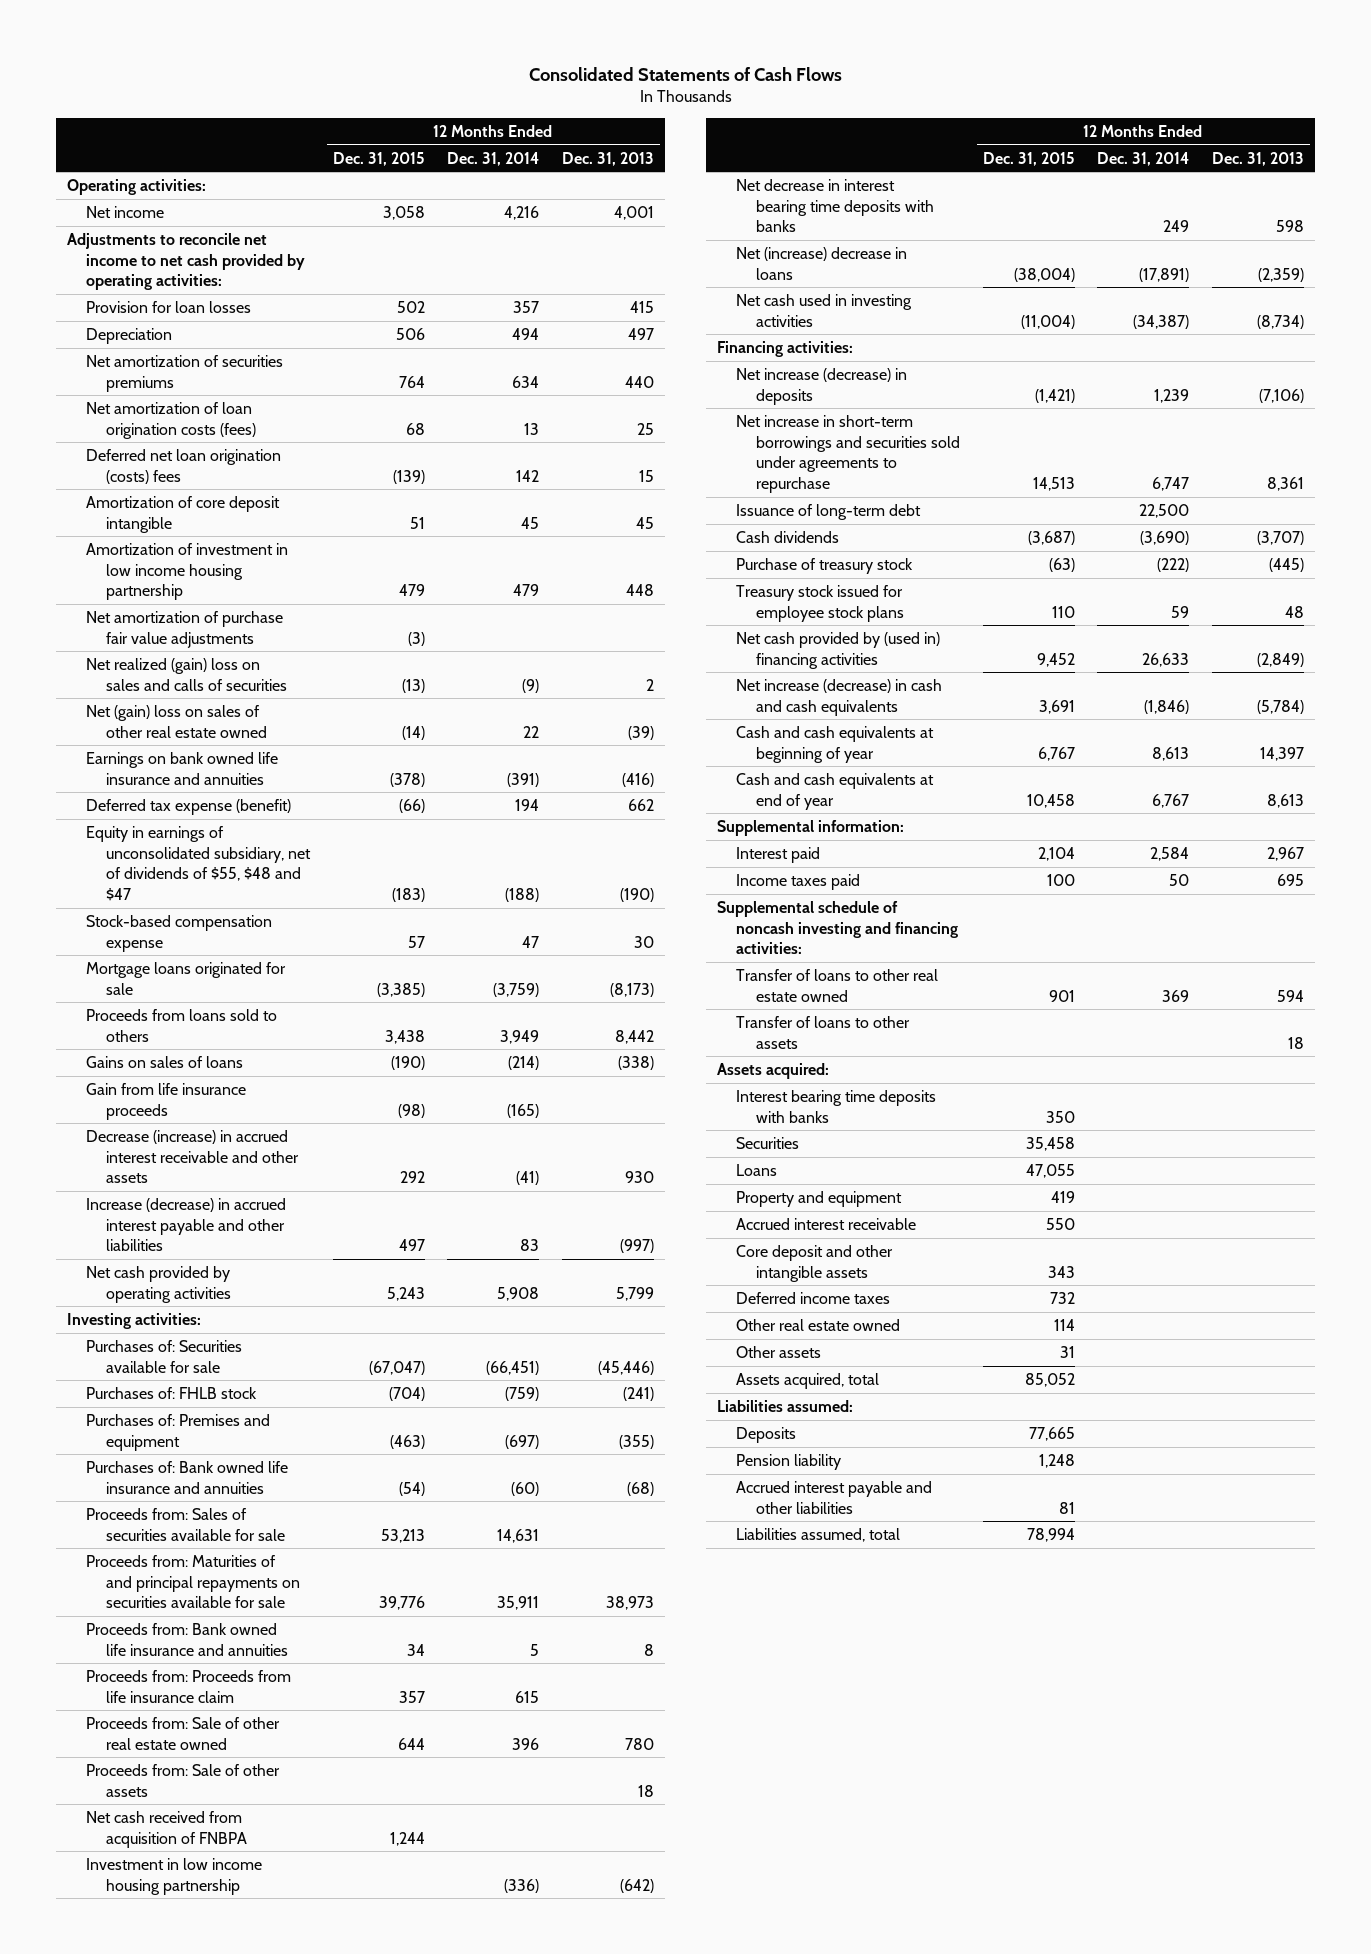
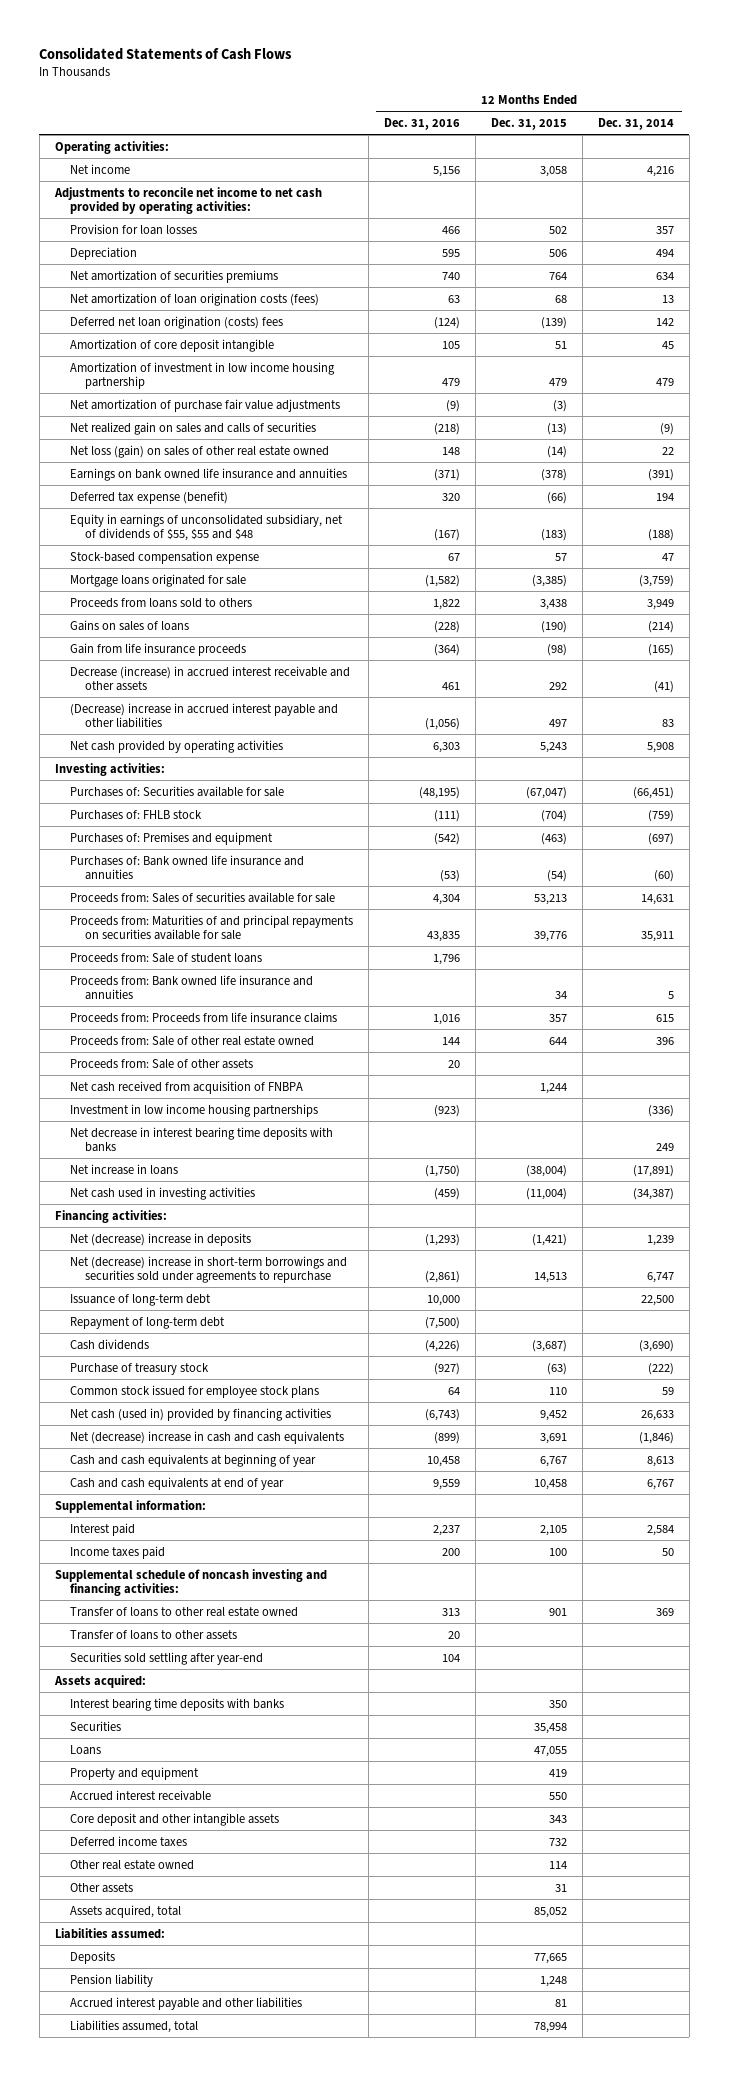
[562,151,655,166] Dec. 31, 2013 -> none
none -> [383,117,460,130] Dec. 31, 2016
[86,657,287,691] Net realized (gain) loss on sales and calls of securities -> [69,421,316,435] Net realized gain on sales and calls of securities
[86,704,267,738] Net (gain) loss on sales of other real estate owned -> [69,444,329,458] Net loss (gain) on sales of other real estate owned
[86,825,311,901] Equity in earnings of unconsolidated subsidiary, net of dividends of $55, $48 and $47 -> [69,513,343,542] Equity in earnings of unconsolidated subsidiary, net of dividends of $55, $55 and $48
[86,1197,287,1252] Increase (decrease) in accrued interest payable and other liabilities -> [69,702,338,729] (Decrease) increase in accrued interest payable and other liabilities
none -> [69,952,262,963] Proceeds from: Sale of student loans
[86,1669,292,1703] Proceeds from: Proceeds from life insurance claim -> [69,1011,337,1023] Proceeds from: Proceeds from life insurance claims
[86,1857,263,1895] Investment in low income housing partnership -> [69,1103,318,1117] Investment in low income housing partnerships
[736,246,908,280] Net (increase) decrease in loans -> [69,1163,178,1175] Net increase in loans
[736,367,908,405] Net increase (decrease) in deposits -> [69,1232,251,1246] Net (decrease) increase in deposits
[736,414,960,493] Net increase in short-term borrowings and securities sold under agreements to repurchase -> [69,1255,347,1284] Net (decrease) increase in short-term borrowings and securities sold under agreements to repurchase
none -> [69,1316,225,1329] Repayment of long-term debt
[736,584,904,622] Treasury stock issued for employee stock plans -> [69,1384,319,1398] Common stock issued for employee stock plans
[736,631,941,669] Net cash provided by (used in) financing activities -> [69,1407,331,1421] Net cash (used in) provided by financing activities
[736,678,943,716] Net increase (decrease) in cash and cash equivalents -> [69,1430,344,1444] Net (decrease) increase in cash and cash equivalents
[1037,846,1075,861] 2,104 -> [539,1524,567,1536] 2,105
none -> [69,1651,263,1665] Securities sold settling after year-end

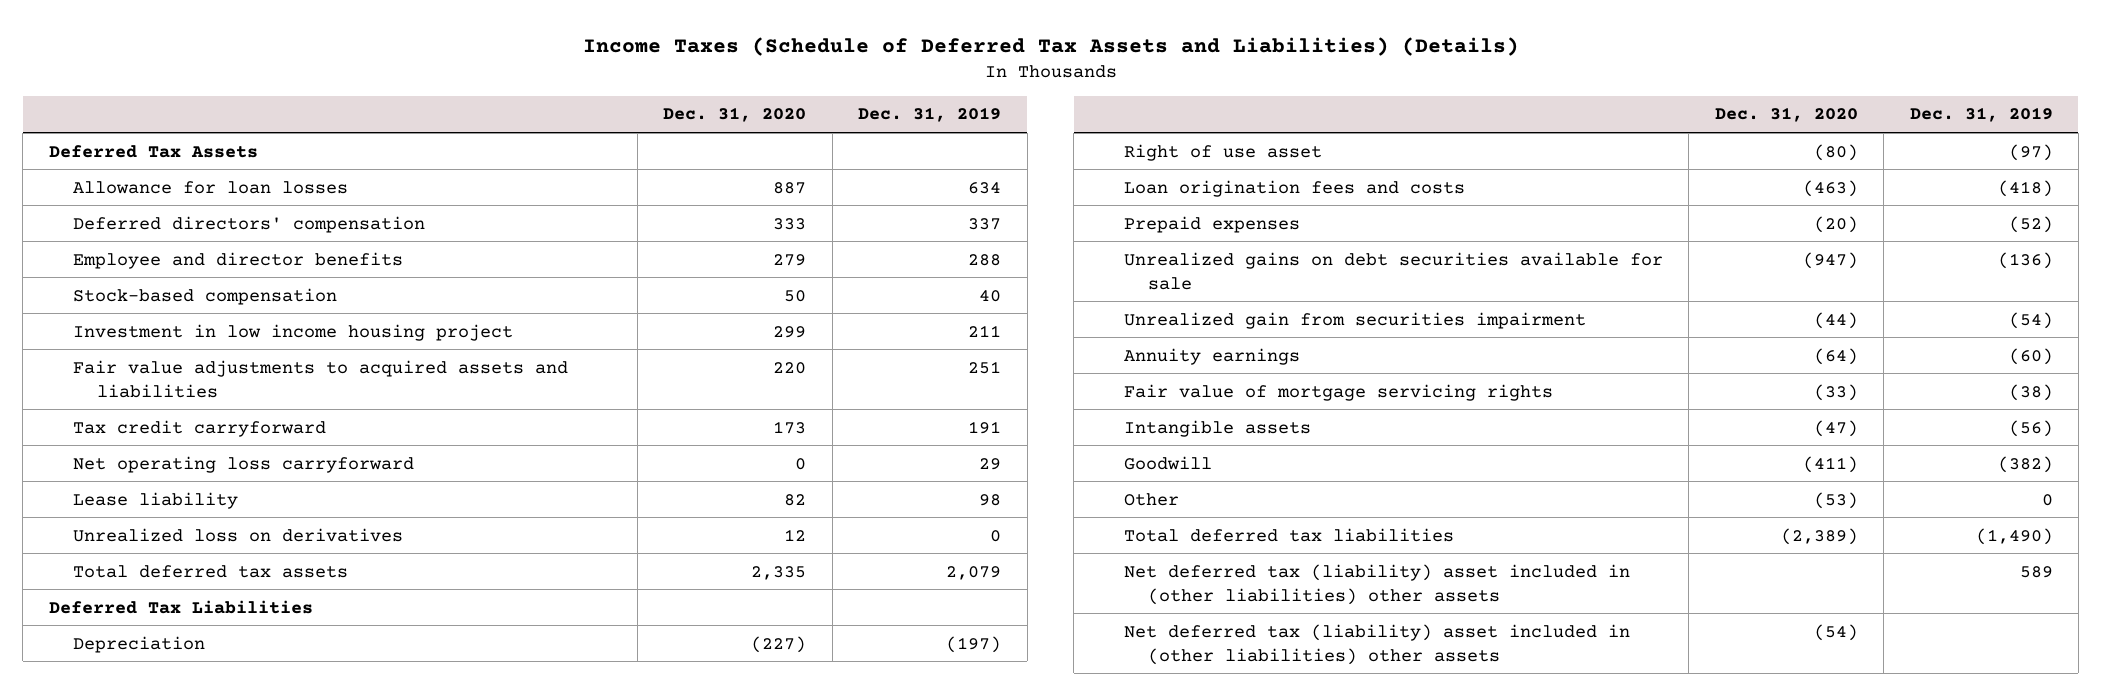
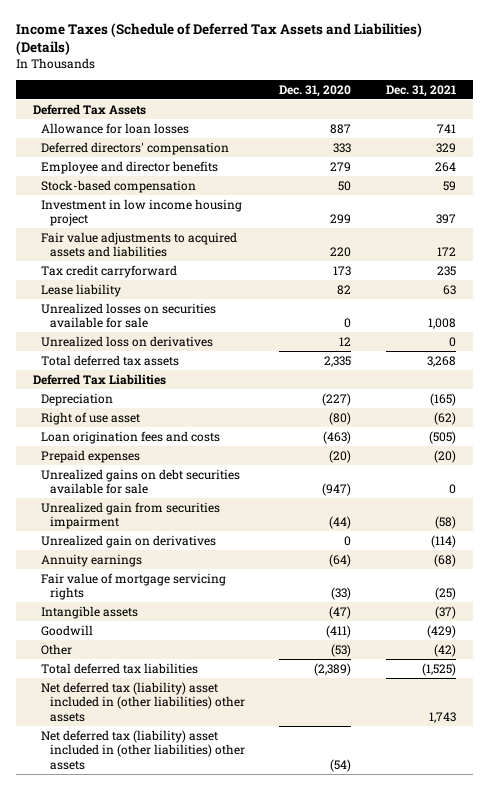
[858,107,1002,123] Dec. 31, 2019 -> none
none -> [385,84,456,97] Dec. 31, 2021
[72,455,414,473] Net operating loss carryforward -> none
none -> [41,302,217,329] Unrealized losses on securities available for sale
none -> [41,534,217,548] Unrealized gain on derivatives

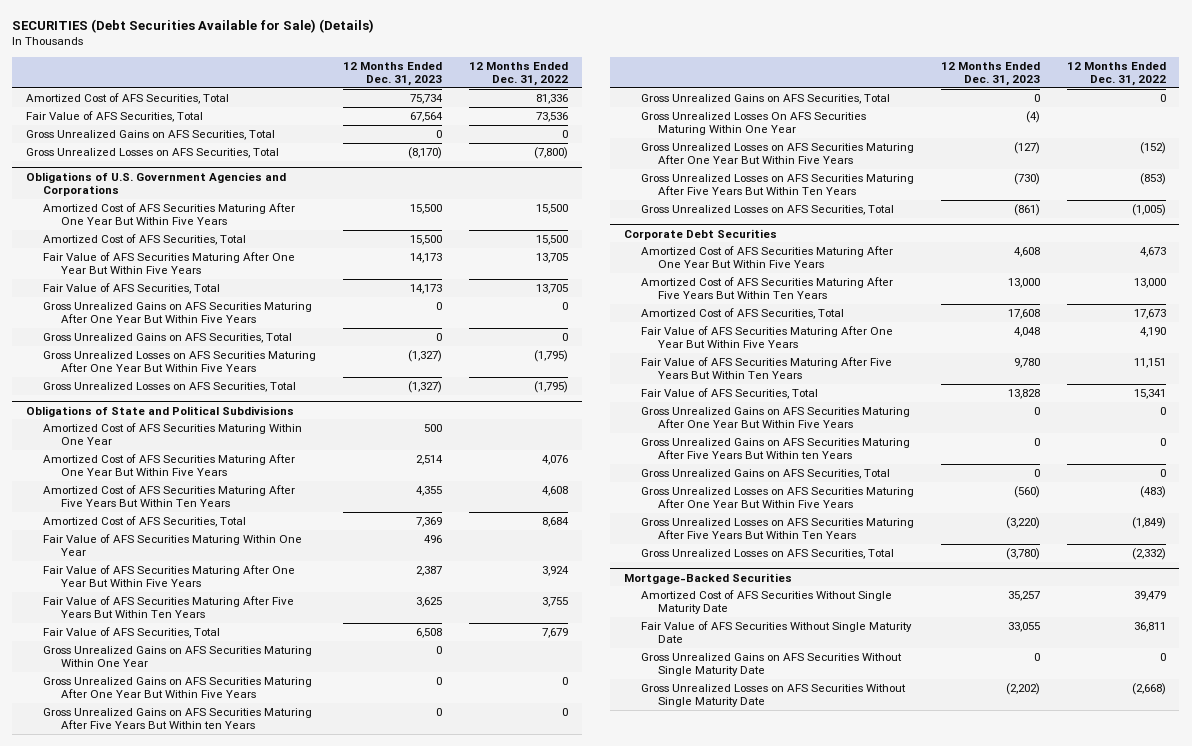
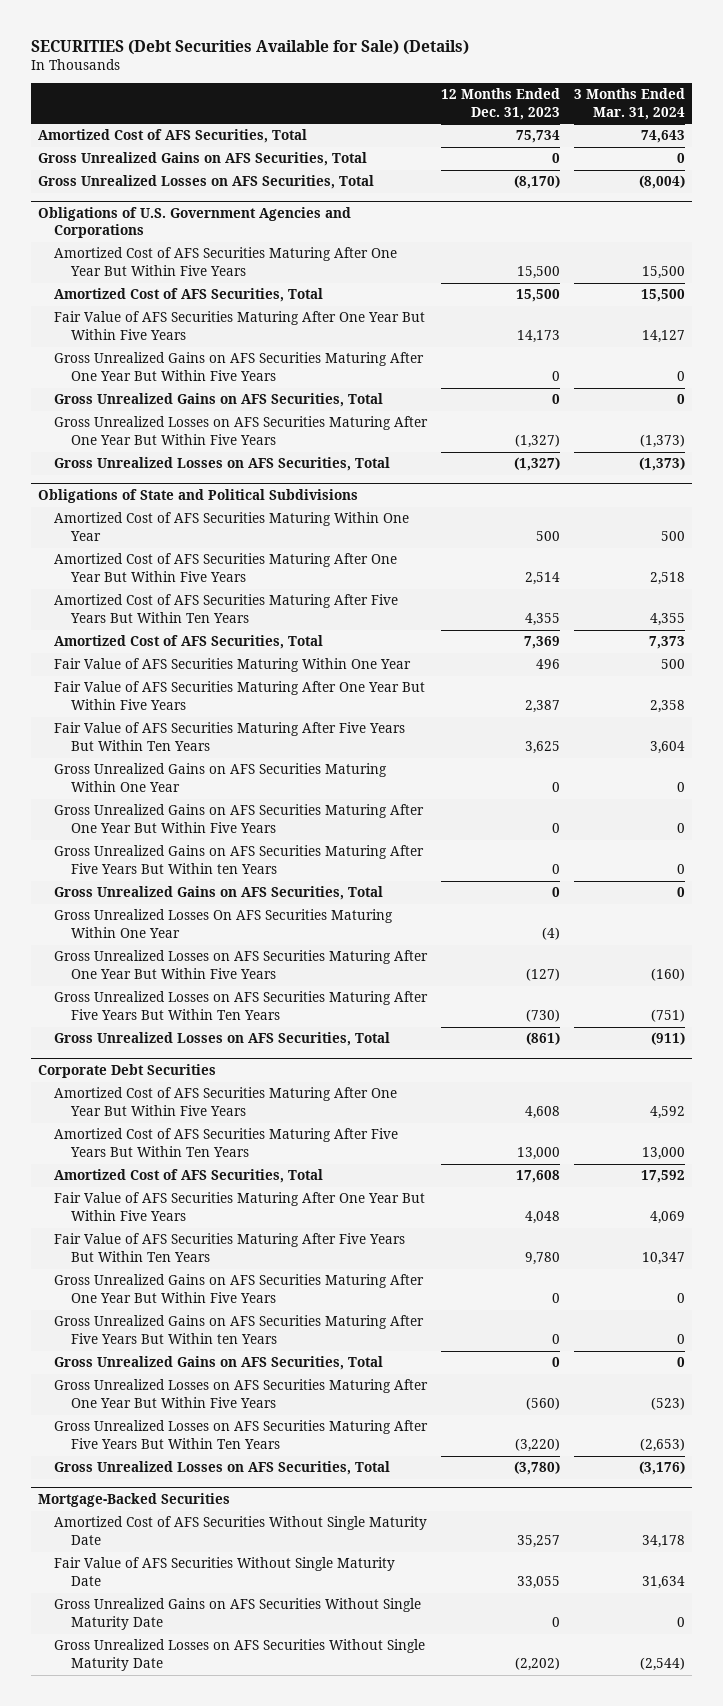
[469,61,569,86] 12 Months Ended Dec. 31, 2022 -> none
none -> [574,88,686,120] 3 Months Ended Mar. 31, 2024
[25,110,203,122] Fair Value of AFS Securities, Total -> none
[43,282,221,294] Fair Value of AFS Securities, Total -> none
[43,626,221,638] Fair Value of AFS Securities, Total -> none
[640,387,818,399] Fair Value of AFS Securities, Total -> none

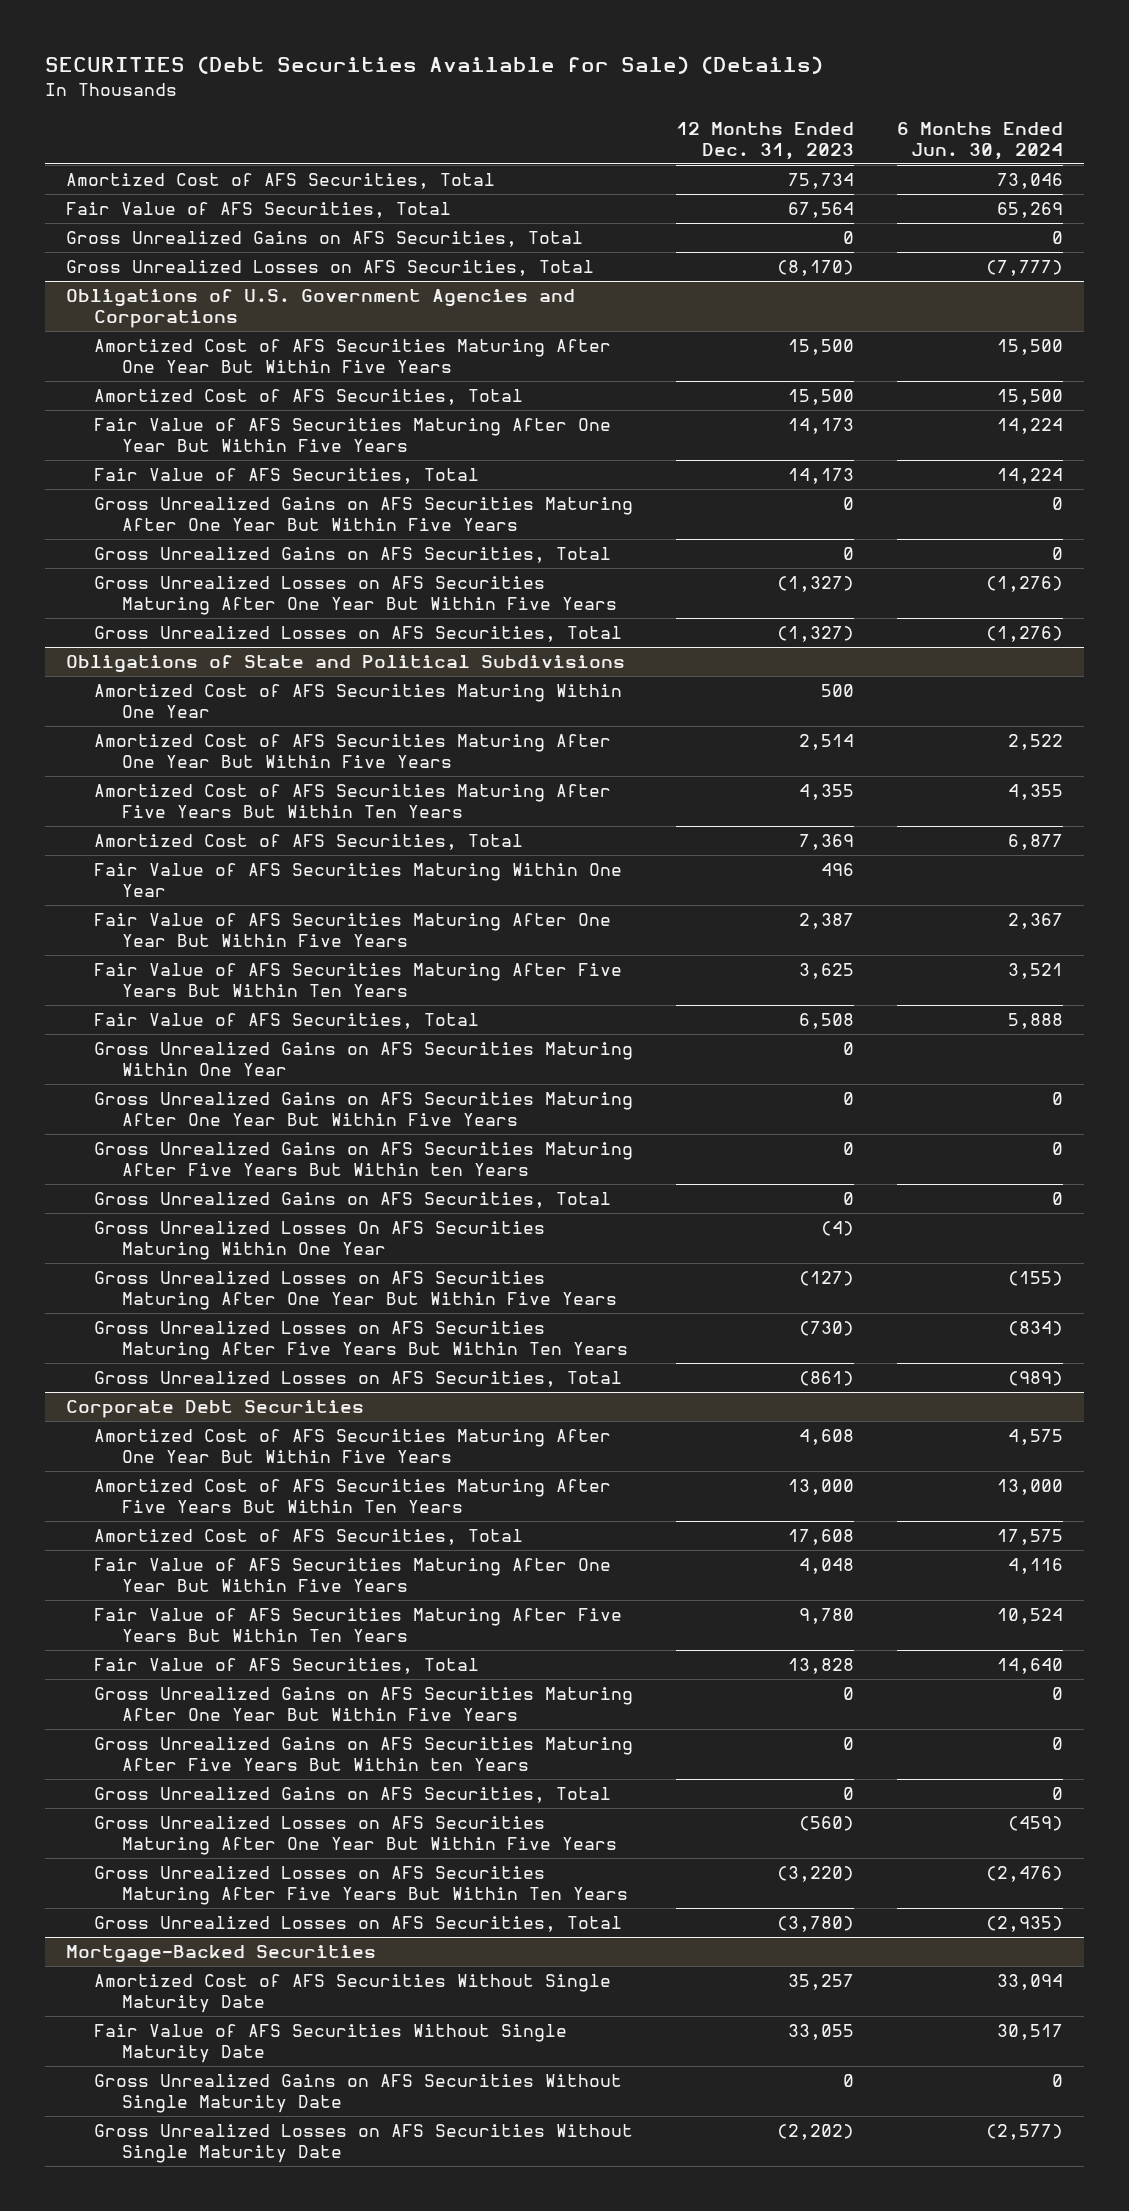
[574,88,686,120] 3 Months Ended Mar. 31, 2024 -> none
none -> [896,121,1063,160] 6 Months Ended Jun. 30, 2024
none -> [66,202,452,219] Fair Value of AFS Securities, Total
none -> [94,468,480,485] Fair Value of AFS Securities, Total
none -> [94,1013,480,1030] Fair Value of AFS Securities, Total
none -> [94,1658,480,1675] Fair Value of AFS Securities, Total

